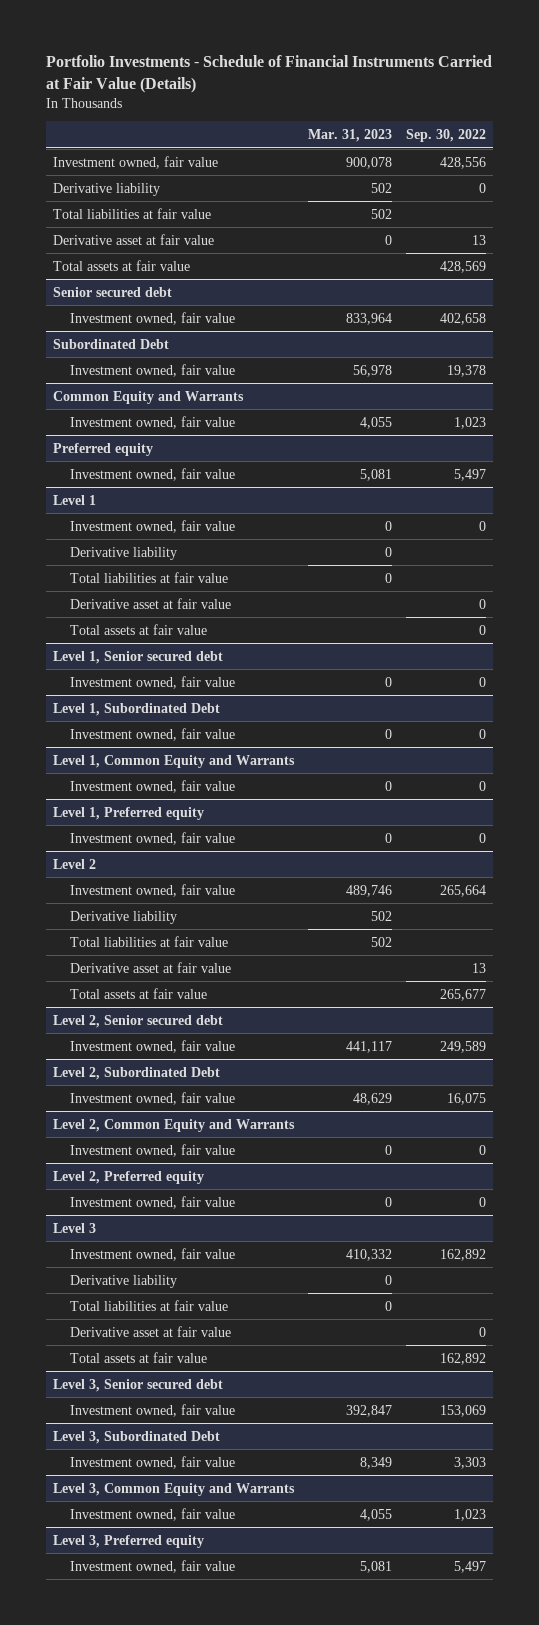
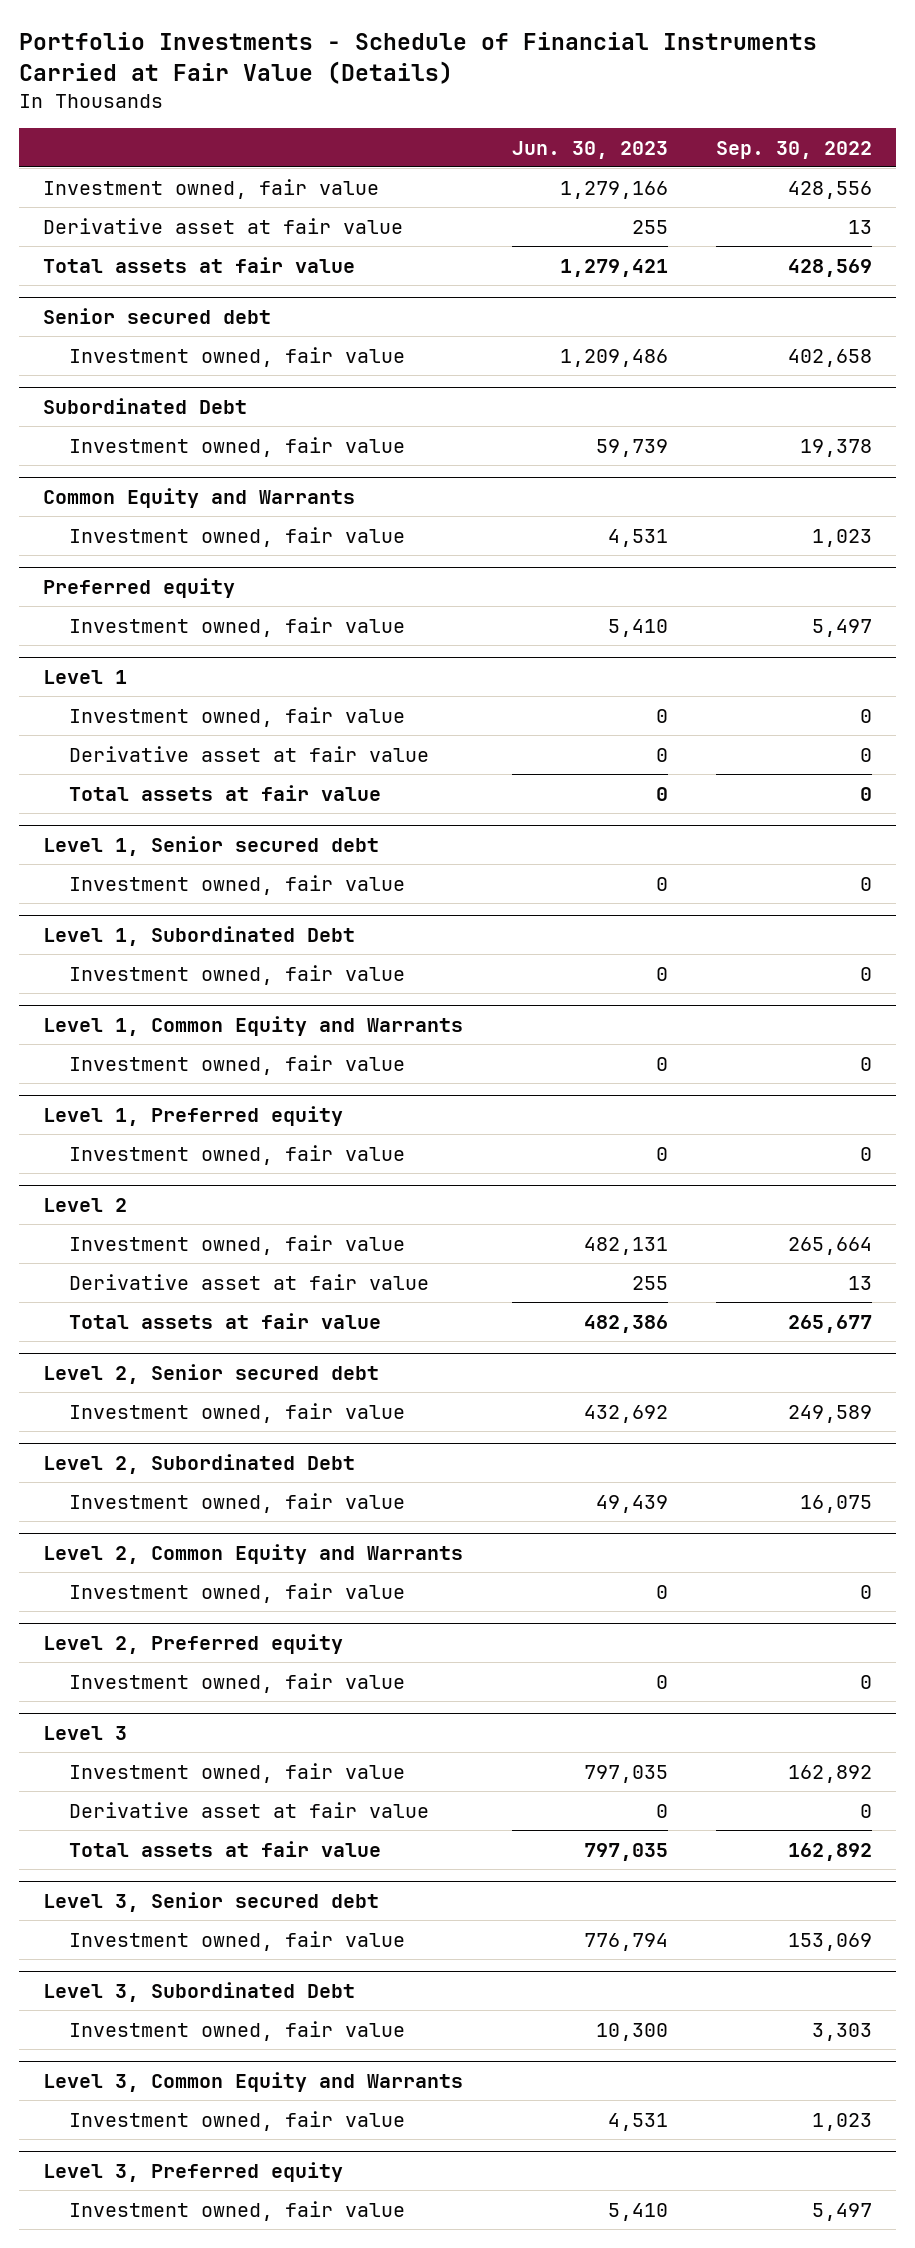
[307,129,392,143] Mar. 31, 2023 -> none
none -> [511,140,668,159] Jun. 30, 2023
[52,182,160,196] Derivative liability -> none
[52,207,211,219] Total liabilities at fair value -> none
[69,546,177,560] Derivative liability -> none
[69,571,228,583] Total liabilities at fair value -> none
[69,910,177,924] Derivative liability -> none
[69,935,228,947] Total liabilities at fair value -> none
[69,1274,177,1288] Derivative liability -> none
[69,1299,228,1311] Total liabilities at fair value -> none

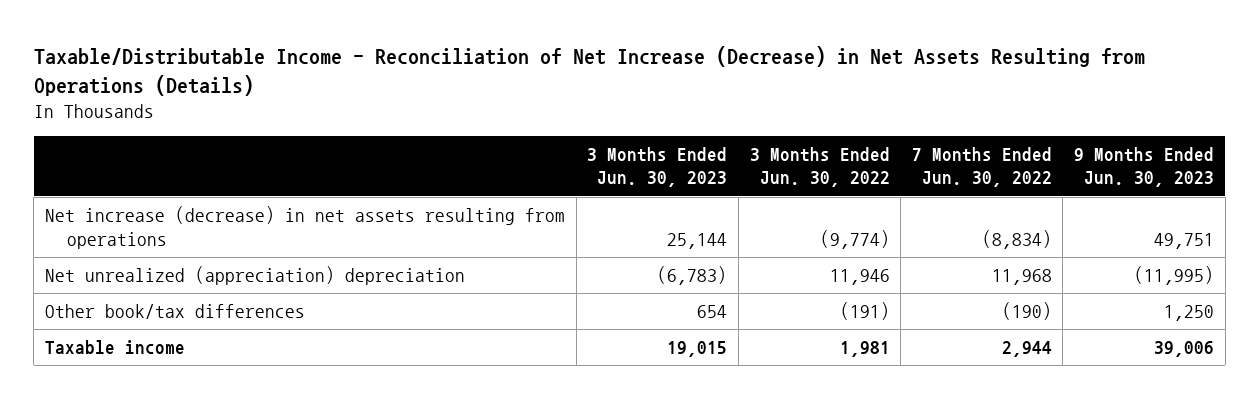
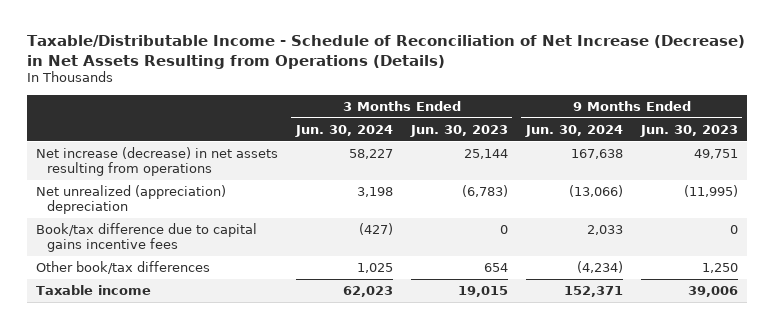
[33,45,1145,96] Taxable/Distributable Income - Reconciliation of Net Increase (Decrease) in Net Assets Resulting from Operations (Details) -> [26,35,745,69] Taxable/Distributable Income - Schedule of Reconciliation of Net Increase (Decrease) in Net Assets Resulting from Operations (Details)
[749,146,890,188] 3 Months Ended Jun. 30, 2022 -> none
[911,146,1052,188] 7 Months Ended Jun. 30, 2022 -> none
none -> [294,124,393,137] Jun. 30, 2024
none -> [524,124,623,137] Jun. 30, 2024
none -> [35,222,257,252] Book/tax difference due to capital gains incentive fees

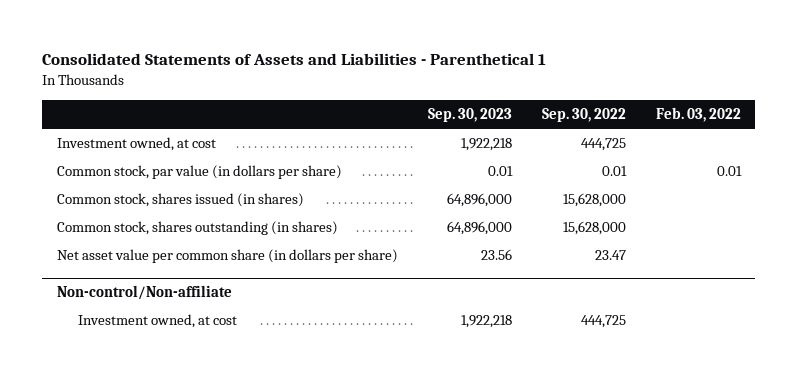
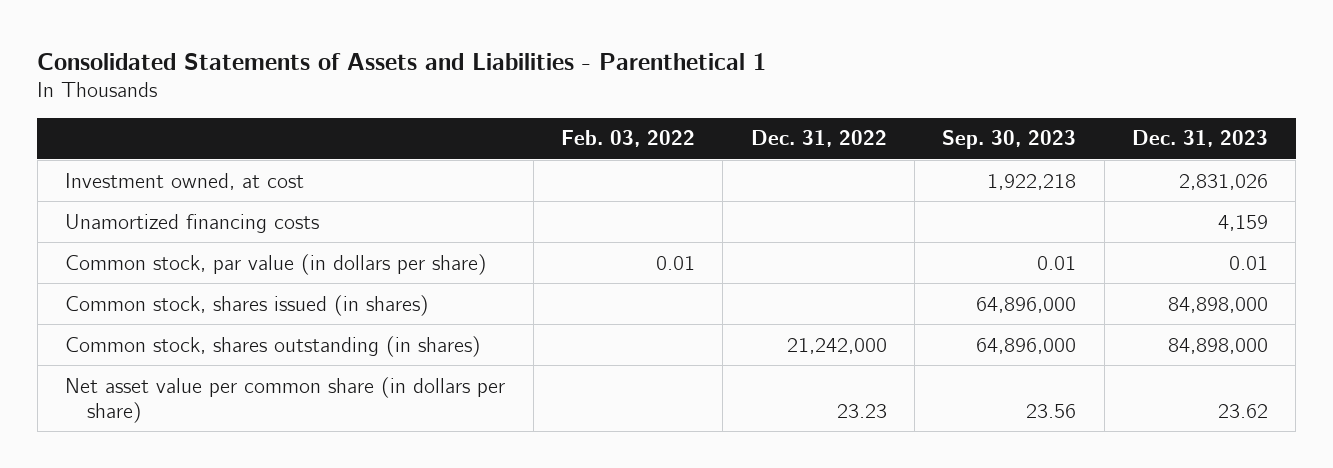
[541,108,626,123] Sep. 30, 2022 -> none
none -> [750,130,887,148] Dec. 31, 2022
none -> [1131,130,1268,148] Dec. 31, 2023
none -> [65,213,320,233] Unamortized financing costs
[56,285,232,301] Non-control/Non-affiliate -> none
[77,314,237,329] Investment owned, at cost -> none

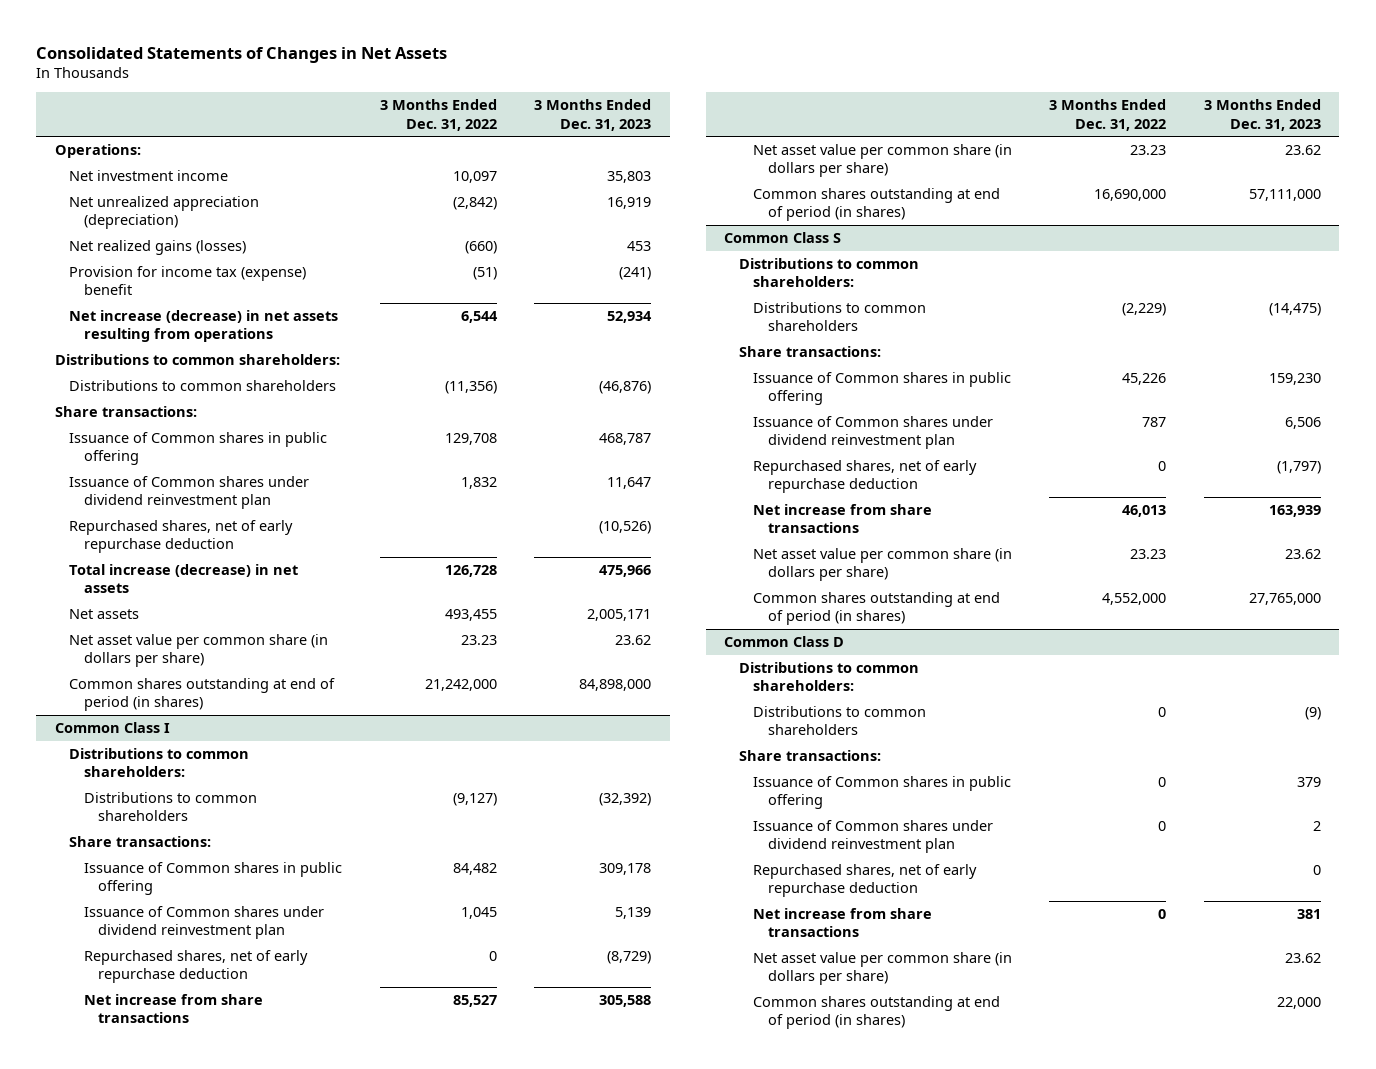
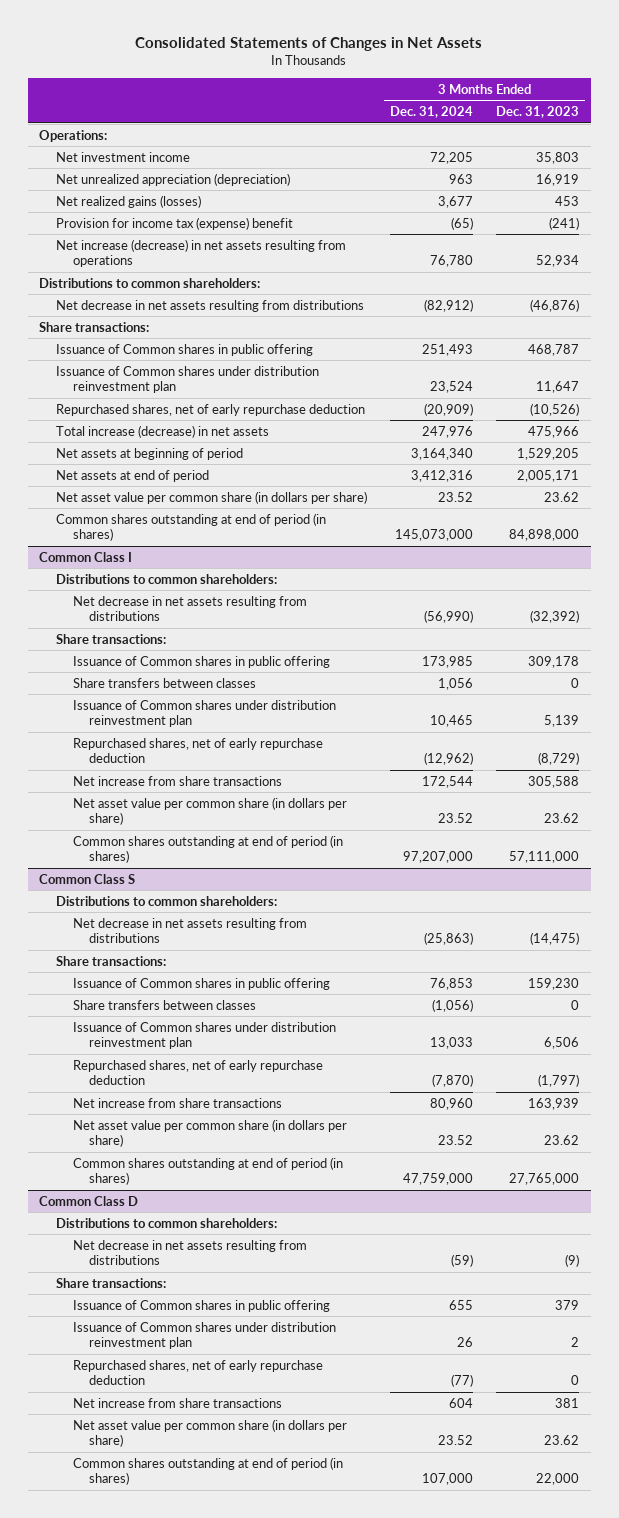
[380,99,498,131] 3 Months Ended Dec. 31, 2022 -> none
none -> [390,106,474,119] Dec. 31, 2024
[69,380,337,392] Distributions to common shareholders -> [56,299,365,312] Net decrease in net assets resulting from distributions
[69,476,310,510] Issuance of Common shares under dividend reinvestment plan -> [56,365,320,394] Issuance of Common shares under distribution reinvestment plan
[69,609,140,620] Net assets -> [56,447,244,460] Net assets at beginning of period
[587,609,652,622] 2,005,171 -> [517,447,580,460] 1,529,205
none -> [56,469,210,482] Net assets at end of period
[83,792,257,822] Distributions to common shareholders -> [72,595,307,622] Net decrease in net assets resulting from distributions
none -> [72,677,256,688] Share transfers between classes
[83,906,324,940] Issuance of Common shares under dividend reinvestment plan -> [72,699,336,728] Issuance of Common shares under distribution reinvestment plan
[753,302,927,332] Distributions to common shareholders -> [72,917,307,944] Net decrease in net assets resulting from distributions
none -> [72,999,256,1010] Share transfers between classes
[753,416,994,450] Issuance of Common shares under dividend reinvestment plan -> [72,1021,336,1050] Issuance of Common shares under distribution reinvestment plan
[753,706,927,736] Distributions to common shareholders -> [72,1239,307,1266] Net decrease in net assets resulting from distributions
[753,820,994,854] Issuance of Common shares under dividend reinvestment plan -> [72,1321,336,1350] Issuance of Common shares under distribution reinvestment plan

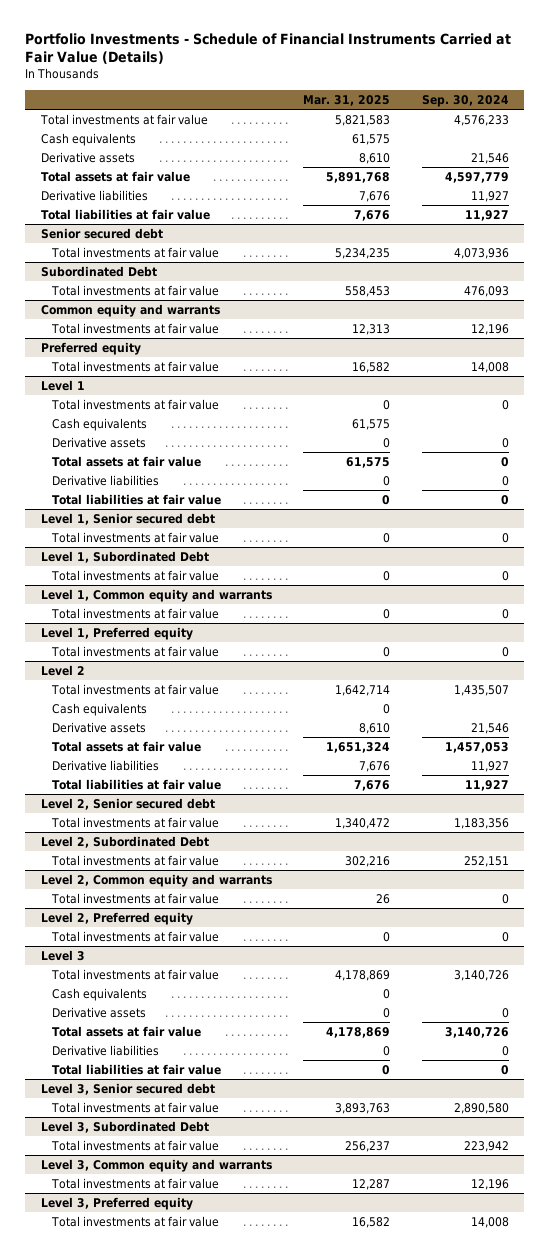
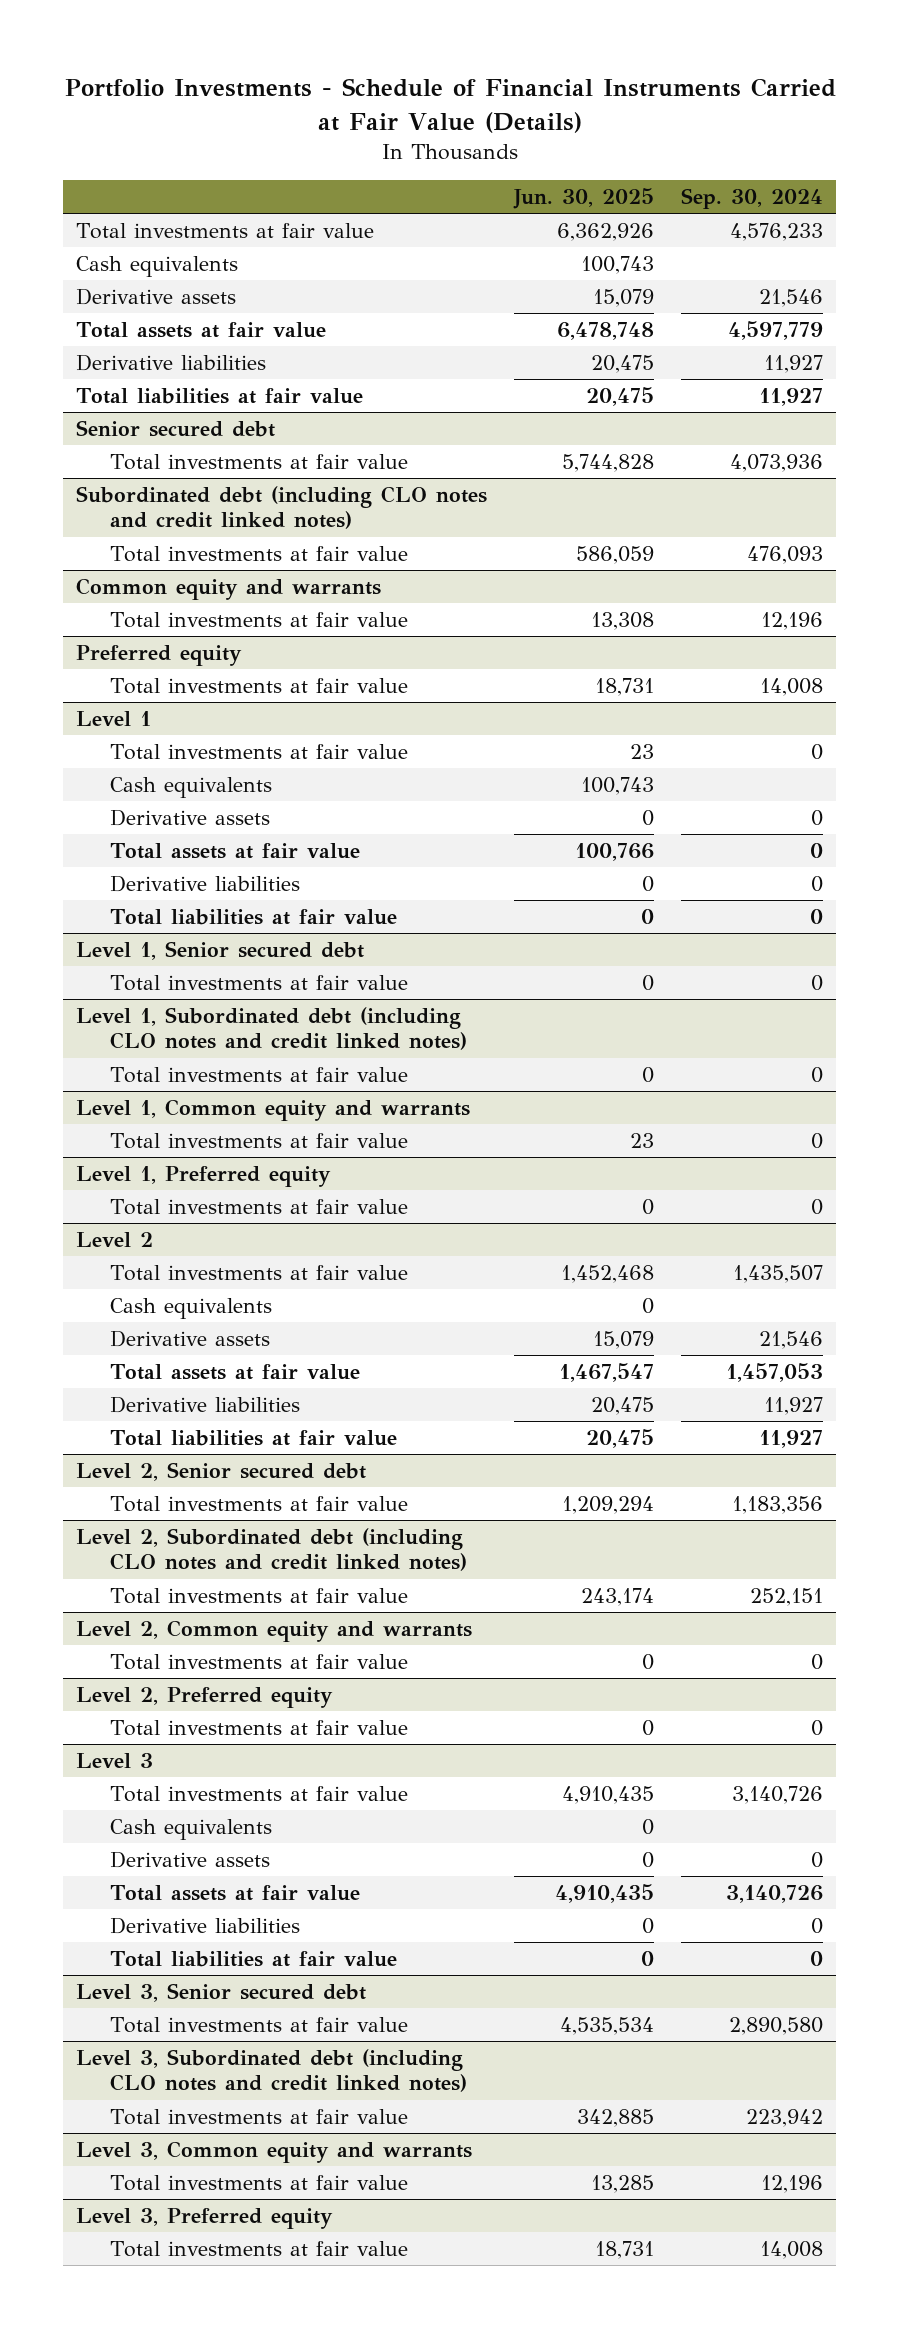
[303,94,391,106] Mar. 31, 2025 -> none
none -> [513,188,655,210] Jun. 30, 2025
[41,265,158,277] Subordinated Debt -> [76,485,488,530] Subordinated debt (including CLO notes and credit linked notes)
[41,550,210,563] Level 1, Subordinated Debt -> none
none -> [76,1006,468,1051] Level 1, Subordinated debt (including CLO notes and credit linked notes)
[41,835,210,848] Level 2, Subordinated Debt -> none
none -> [76,1527,468,1572] Level 2, Subordinated debt (including CLO notes and credit linked notes)
[41,1120,210,1133] Level 3, Subordinated Debt -> none
none -> [76,2048,468,2093] Level 3, Subordinated debt (including CLO notes and credit linked notes)

